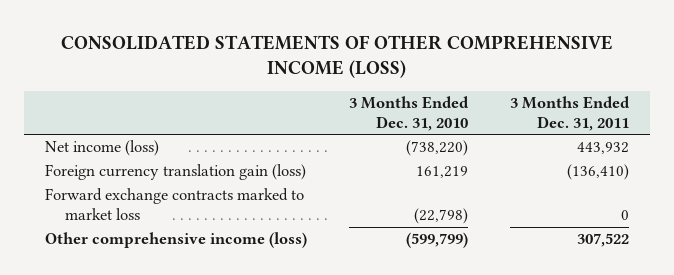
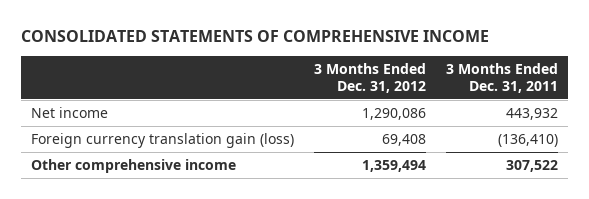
[60,34,613,79] CONSOLIDATED STATEMENTS OF OTHER COMPREHENSIVE INCOME (LOSS) -> [21,30,490,43] CONSOLIDATED STATEMENTS OF COMPREHENSIVE INCOME
[348,95,469,131] 3 Months Ended Dec. 31, 2010 -> none
none -> [313,63,426,94] 3 Months Ended Dec. 31, 2012
[44,140,159,157] Net income (loss) -> [30,106,108,118] Net income
[44,188,304,220] Forward exchange contracts marked to market loss -> none
[44,232,307,249] Other comprehensive income (loss) -> [30,158,236,173] Other comprehensive income

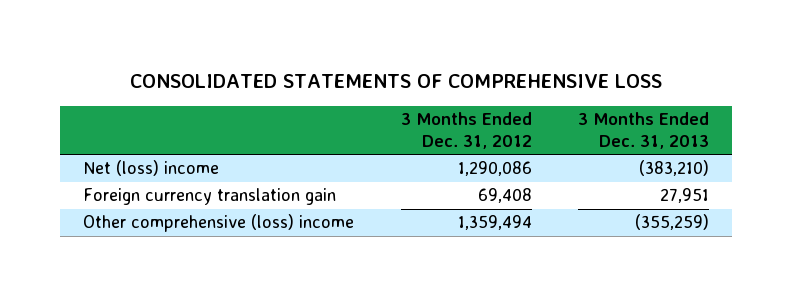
[21,30,490,43] CONSOLIDATED STATEMENTS OF COMPREHENSIVE INCOME -> [130,74,663,89] CONSOLIDATED STATEMENTS OF COMPREHENSIVE LOSS
[445,63,558,94] 3 Months Ended Dec. 31, 2011 -> none
none -> [578,112,710,150] 3 Months Ended Dec. 31, 2013
[30,106,108,118] Net income -> [83,160,220,177] Net (loss) income
[30,132,294,148] Foreign currency translation gain (loss) -> [83,188,337,206] Foreign currency translation gain
[30,158,236,173] Other comprehensive income -> [83,214,355,233] Other comprehensive (loss) income

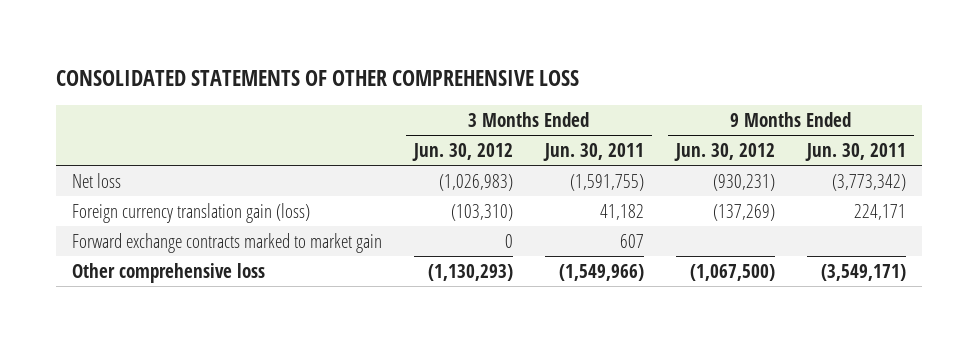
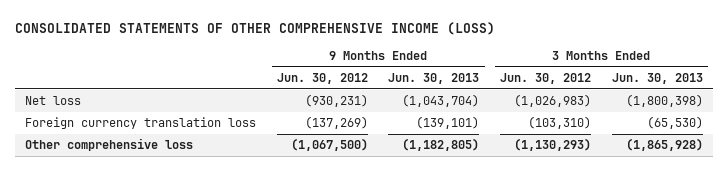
[56,70,580,87] CONSOLIDATED STATEMENTS OF OTHER COMPREHENSIVE LOSS -> [14,21,495,35] CONSOLIDATED STATEMENTS OF OTHER COMPREHENSIVE INCOME (LOSS)
[542,143,644,162] Jun. 30, 2011 -> none
[804,143,906,162] Jun. 30, 2011 -> none
none -> [388,72,480,84] Jun. 30, 2013
none -> [611,72,703,84] Jun. 30, 2013
[72,232,383,253] Forward exchange contracts marked to market gain -> none
[72,202,311,223] Foreign currency translation gain (loss) -> [25,117,257,130] Foreign currency translation loss

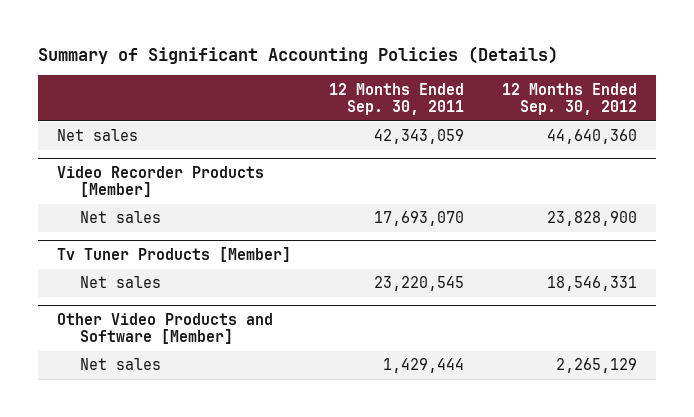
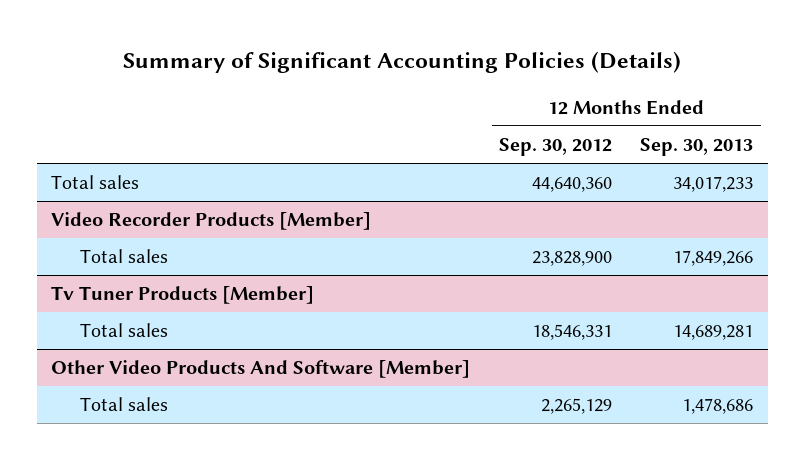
[328,82,464,115] 12 Months Ended Sep. 30, 2011 -> none
none -> [640,138,754,157] Sep. 30, 2013
[56,129,138,142] Net sales -> [51,175,140,190] Total sales
[80,211,162,224] Net sales -> [79,249,168,264] Total sales
[80,276,162,289] Net sales -> [79,323,168,338] Total sales
[56,313,273,345] Other Video Products and Software [Member] -> [51,360,471,379] Other Video Products And Software [Member]
[80,358,162,371] Net sales -> [79,397,168,412] Total sales

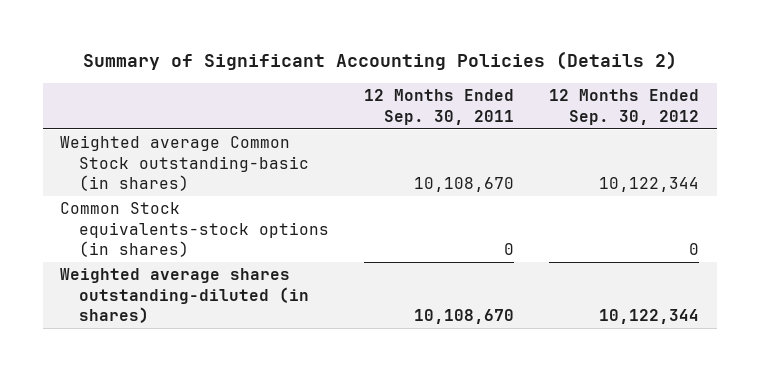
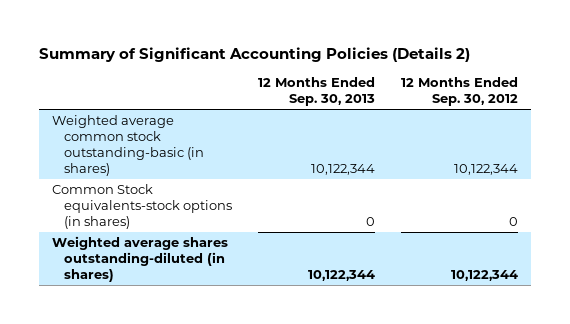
[364,89,515,125] 12 Months Ended Sep. 30, 2011 -> none
none -> [257,77,375,107] 12 Months Ended Sep. 30, 2013
[60,135,310,192] Weighted average Common Stock outstanding-basic (in shares) -> [52,115,205,177] Weighted average common stock outstanding-basic (in shares)

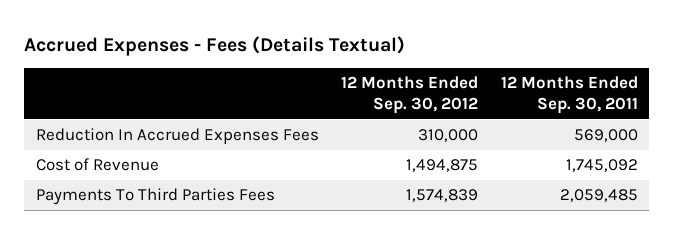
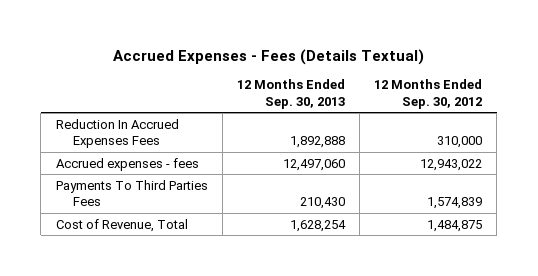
[500,76,638,114] 12 Months Ended Sep. 30, 2011 -> none
none -> [236,79,345,109] 12 Months Ended Sep. 30, 2013
[35,158,159,172] Cost of Revenue -> none
none -> [55,157,199,171] Accrued expenses - fees
none -> [55,218,188,232] Cost of Revenue, Total

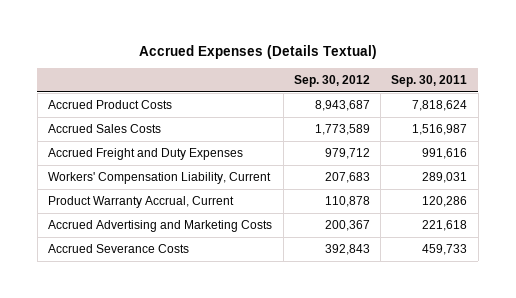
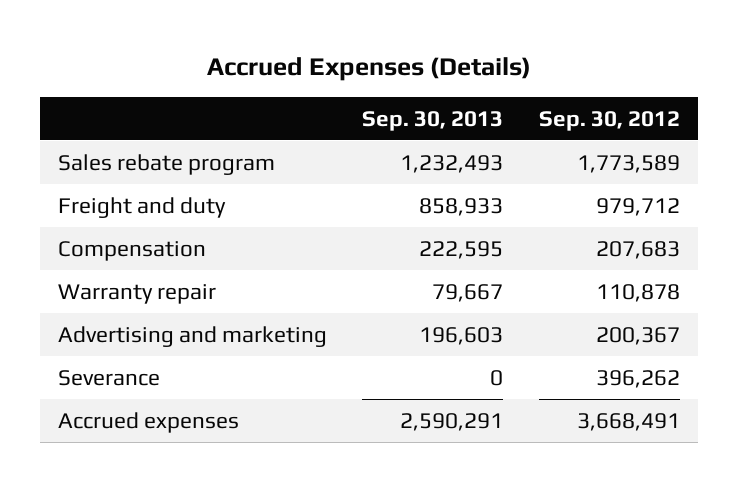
[138,44,377,59] Accrued Expenses (Details Textual) -> [206,56,531,81] Accrued Expenses (Details)
[391,74,468,87] Sep. 30, 2011 -> none
none -> [362,110,504,131] Sep. 30, 2013
[48,100,173,110] Accrued Product Costs -> none
[48,124,162,134] Accrued Sales Costs -> [57,153,275,175] Sales rebate program
[48,148,244,161] Accrued Freight and Duty Expenses -> [57,196,226,218] Freight and duty
[48,172,272,185] Workers' Compensation Liability, Current -> [57,240,206,261] Compensation
[48,196,235,209] Product Warranty Accrual, Current -> [57,283,216,304] Warranty repair
[48,220,273,233] Accrued Advertising and Marketing Costs -> [57,325,327,347] Advertising and marketing
[48,244,190,254] Accrued Severance Costs -> [57,369,160,386] Severance
[324,244,370,256] 392,843 -> [595,369,680,388] 396,262
none -> [57,411,239,433] Accrued expenses

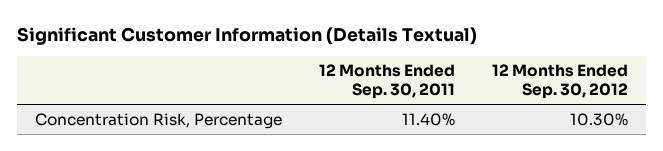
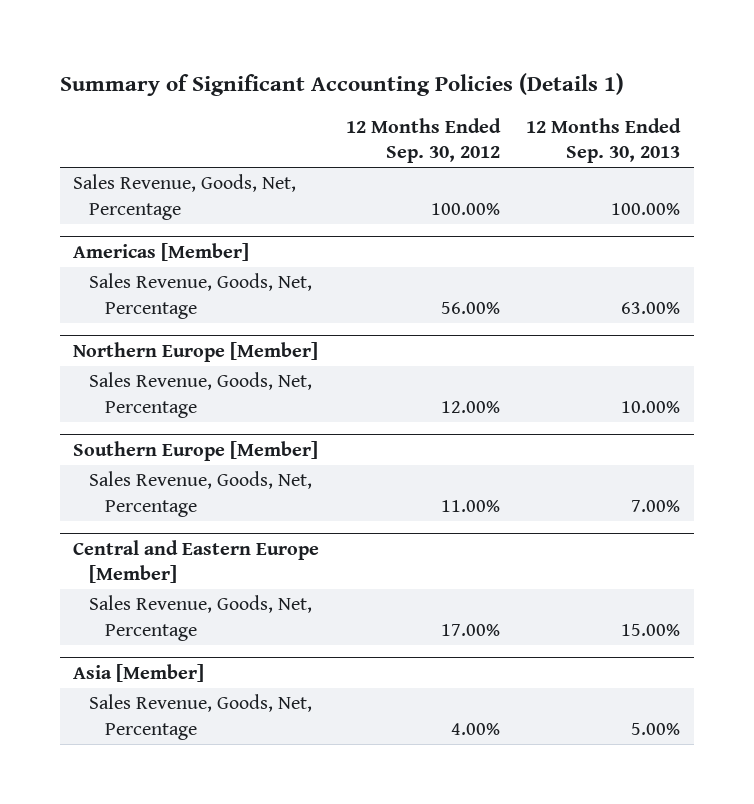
[16,26,477,45] Significant Customer Information (Details Textual) -> [59,73,624,97] Summary of Significant Accounting Policies (Details 1)
[318,64,455,100] 12 Months Ended Sep. 30, 2011 -> none
none -> [526,117,682,164] 12 Months Ended Sep. 30, 2013
[35,113,283,130] Concentration Risk, Percentage -> none
none -> [73,174,297,220] Sales Revenue, Goods, Net, Percentage
none -> [73,243,250,262] Americas [Member]
none -> [89,273,313,319] Sales Revenue, Goods, Net, Percentage
none -> [73,342,319,363] Northern Europe [Member]
none -> [89,372,313,418] Sales Revenue, Goods, Net, Percentage
none -> [73,441,319,462] Southern Europe [Member]
none -> [89,471,313,517] Sales Revenue, Goods, Net, Percentage
none -> [73,540,320,584] Central and Eastern Europe [Member]
none -> [89,595,313,641] Sales Revenue, Goods, Net, Percentage
none -> [73,664,205,683] Asia [Member]
none -> [89,694,313,740] Sales Revenue, Goods, Net, Percentage

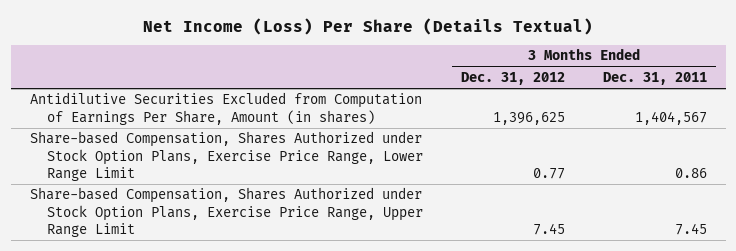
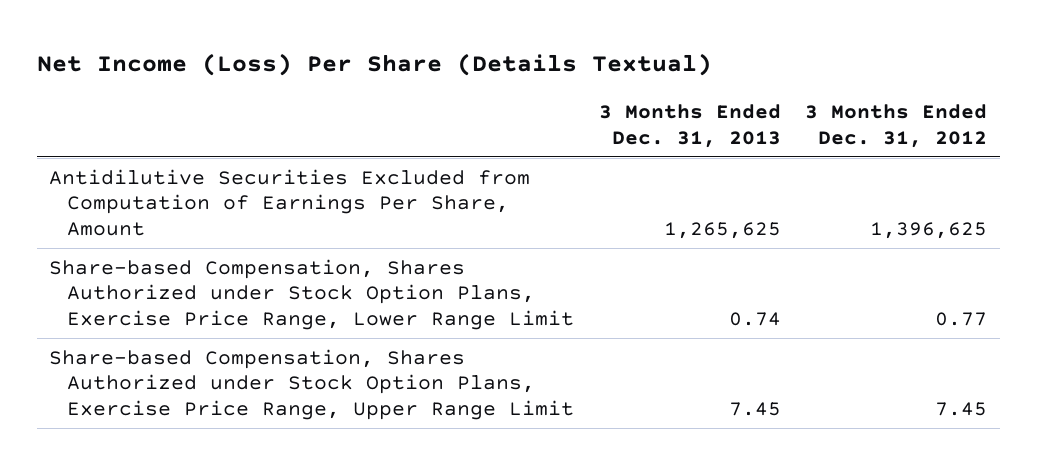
[602,71,707,85] Dec. 31, 2011 -> none
none -> [598,104,781,148] 3 Months Ended Dec. 31, 2013
[29,92,422,125] Antidilutive Securities Excluded from Computation of Earnings Per Share, Amount (in shares) -> [49,168,531,237] Antidilutive Securities Excluded from Computation of Earnings Per Share, Amount

